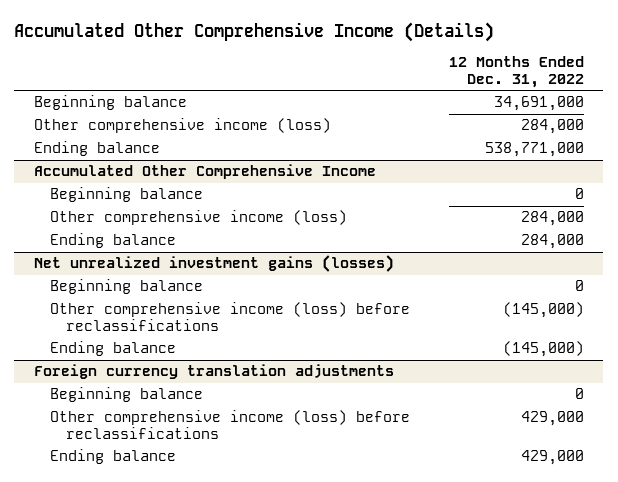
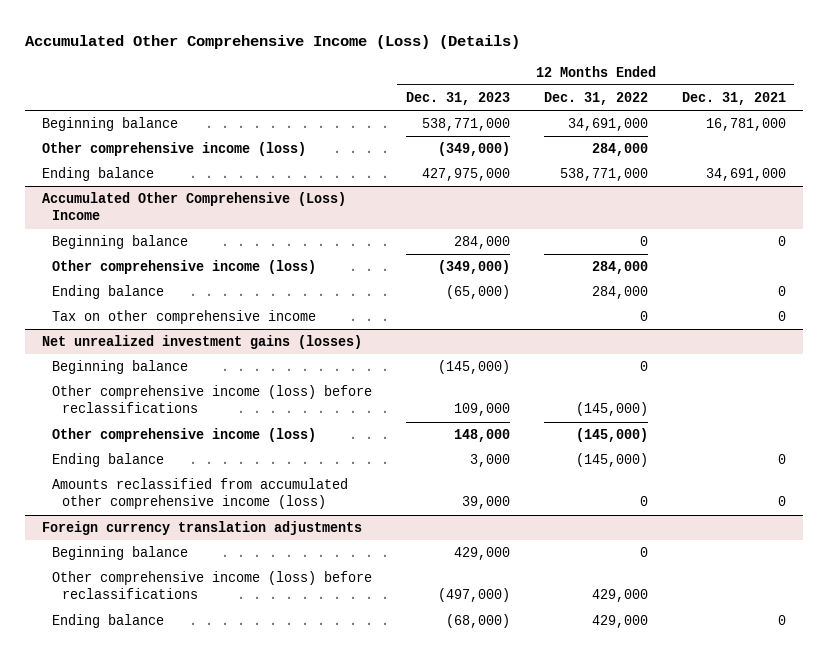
[14,21,495,42] Accumulated Other Comprehensive Income (Details) -> [24,34,520,49] Accumulated Other Comprehensive Income (Loss) (Details)
none -> [405,92,510,106] Dec. 31, 2023
none -> [681,92,786,106] Dec. 31, 2021
[33,164,376,180] Accumulated Other Comprehensive Income -> [41,192,346,221] Accumulated Other Comprehensive (Loss) Income
none -> [51,310,316,325] Tax on other comprehensive income
none -> [51,428,316,443] Other comprehensive income (loss)
none -> [51,478,348,510] Amounts reclassified from accumulated other comprehensive income (loss)

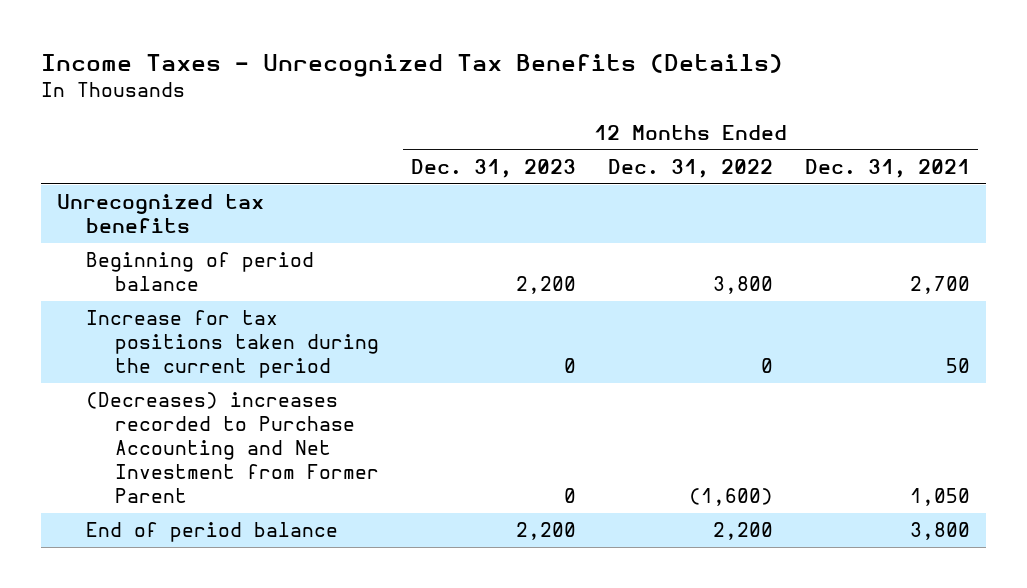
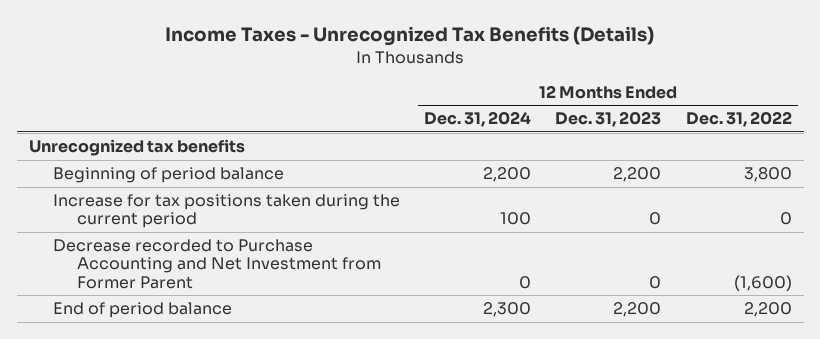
[805,158,971,178] Dec. 31, 2021 -> none
none -> [424,111,532,128] Dec. 31, 2024
[85,392,379,503] (Decreases) increases recorded to Purchase Accounting and Net Investment from Former Parent -> [52,239,382,289] Decrease recorded to Purchase Accounting and Net Investment from Former Parent

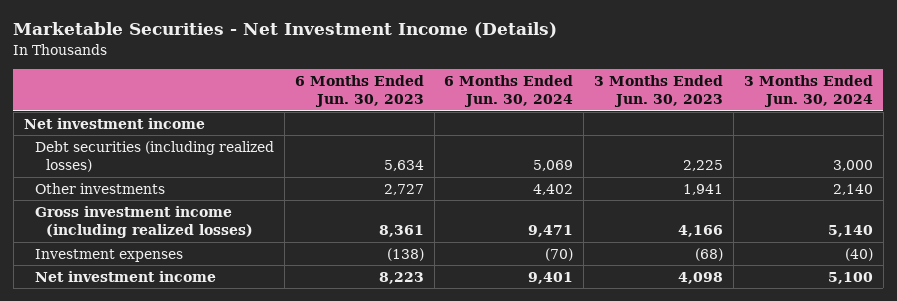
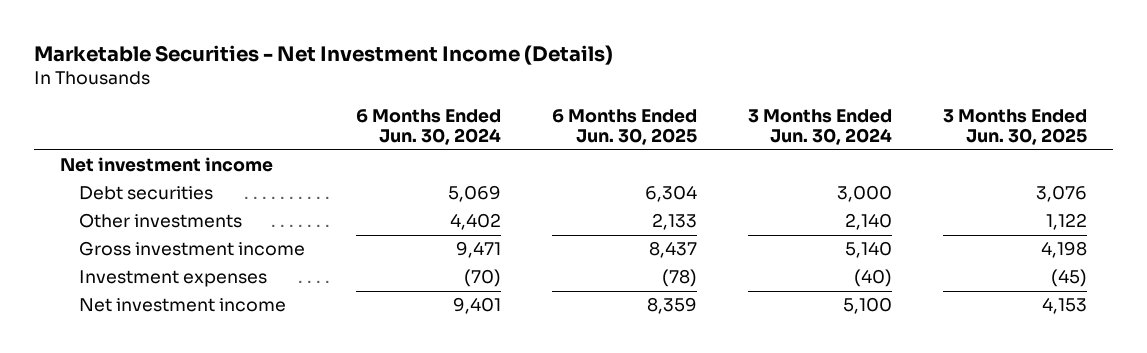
[294,74,424,108] 6 Months Ended Jun. 30, 2023 -> none
[594,74,724,108] 3 Months Ended Jun. 30, 2023 -> none
none -> [551,108,697,146] 6 Months Ended Jun. 30, 2025
none -> [943,108,1088,146] 3 Months Ended Jun. 30, 2025
[34,140,274,173] Debt securities (including realized losses) -> [78,186,213,201] Debt securities
[34,205,253,239] Gross investment income (including realized losses) -> [78,241,305,257] Gross investment income

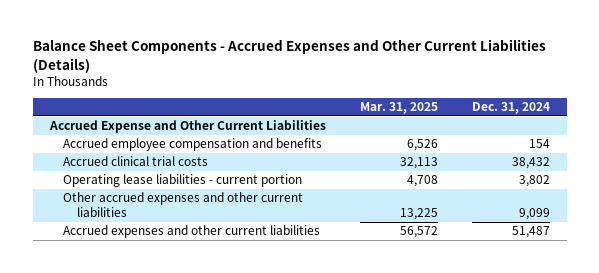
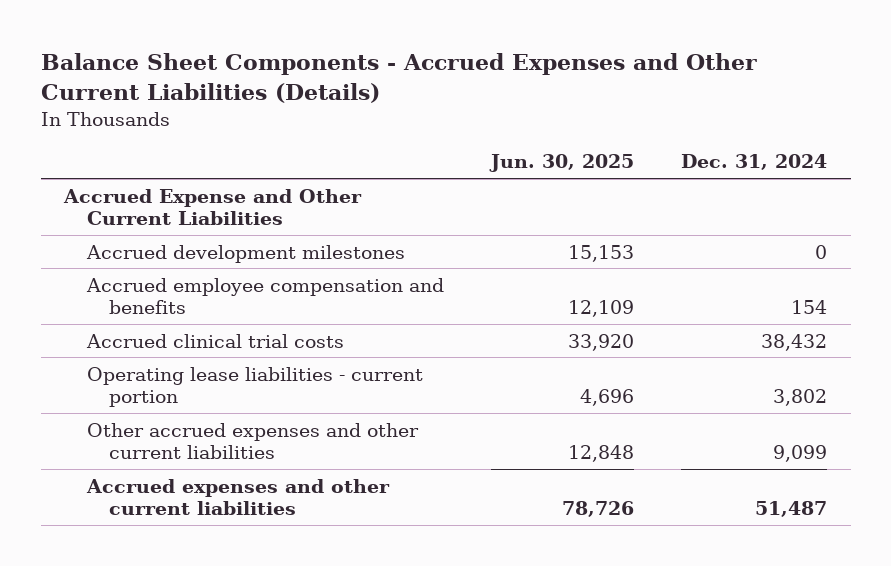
[359,102,438,115] Mar. 31, 2025 -> none
none -> [488,154,634,173] Jun. 30, 2025
none -> [85,244,405,263] Accrued development milestones

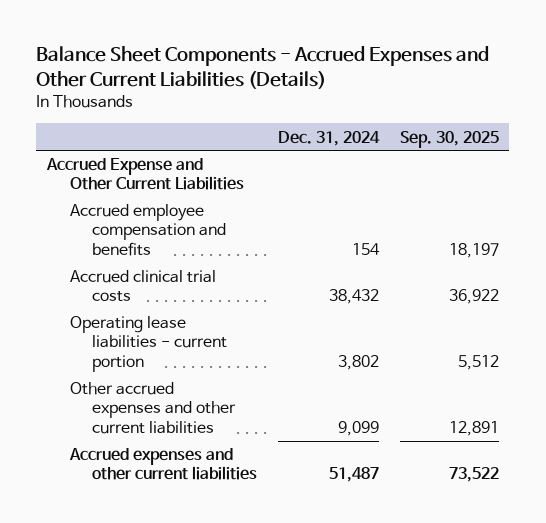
[488,154,634,173] Jun. 30, 2025 -> none
none -> [399,130,499,148] Sep. 30, 2025
[85,244,405,263] Accrued development milestones -> none

